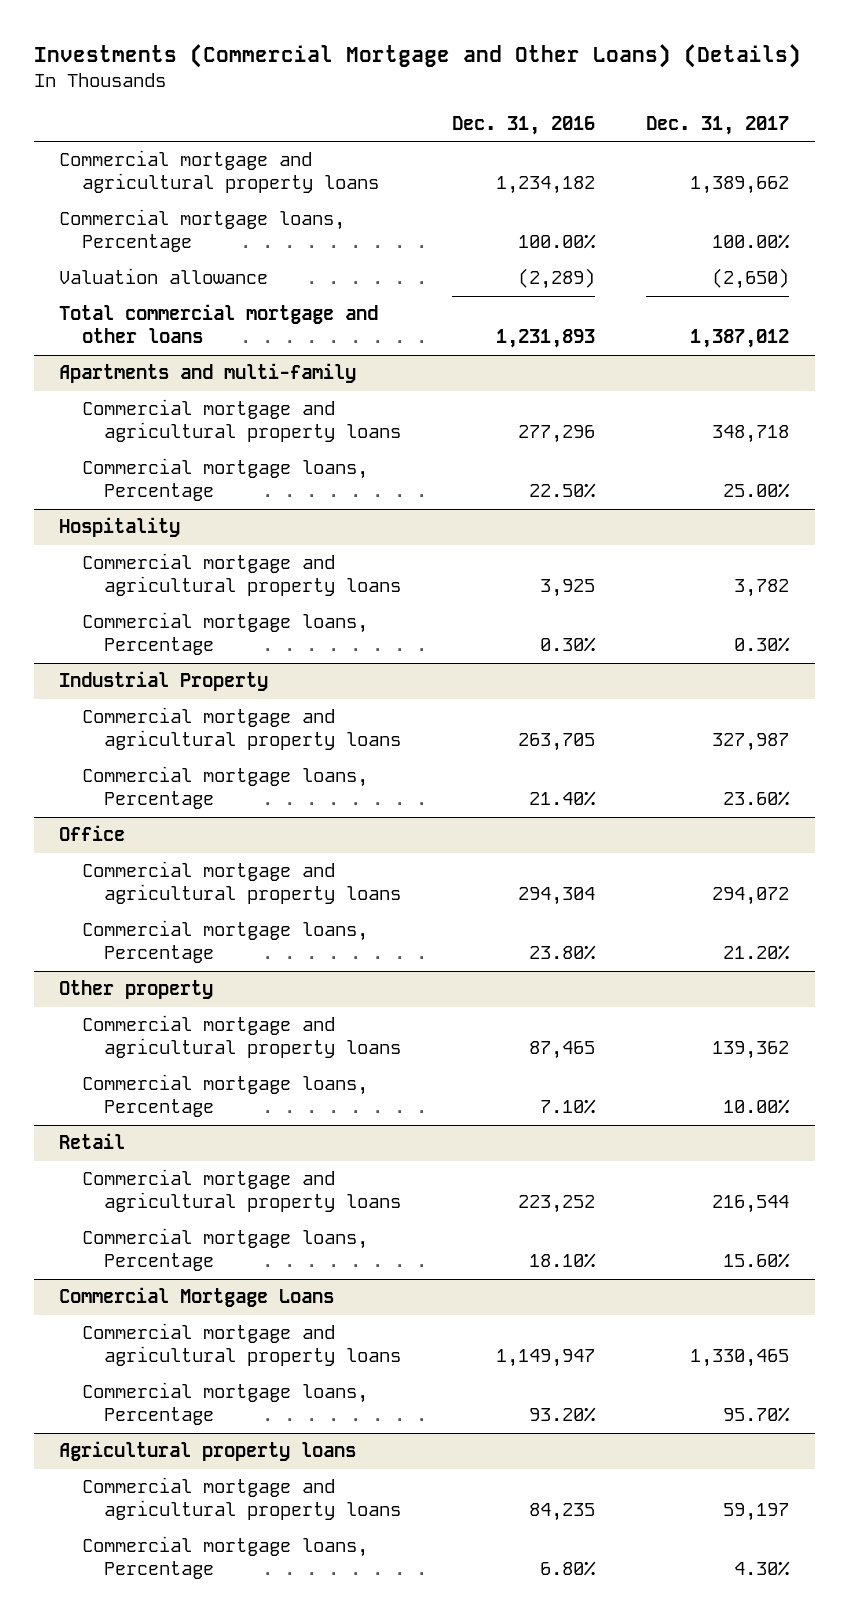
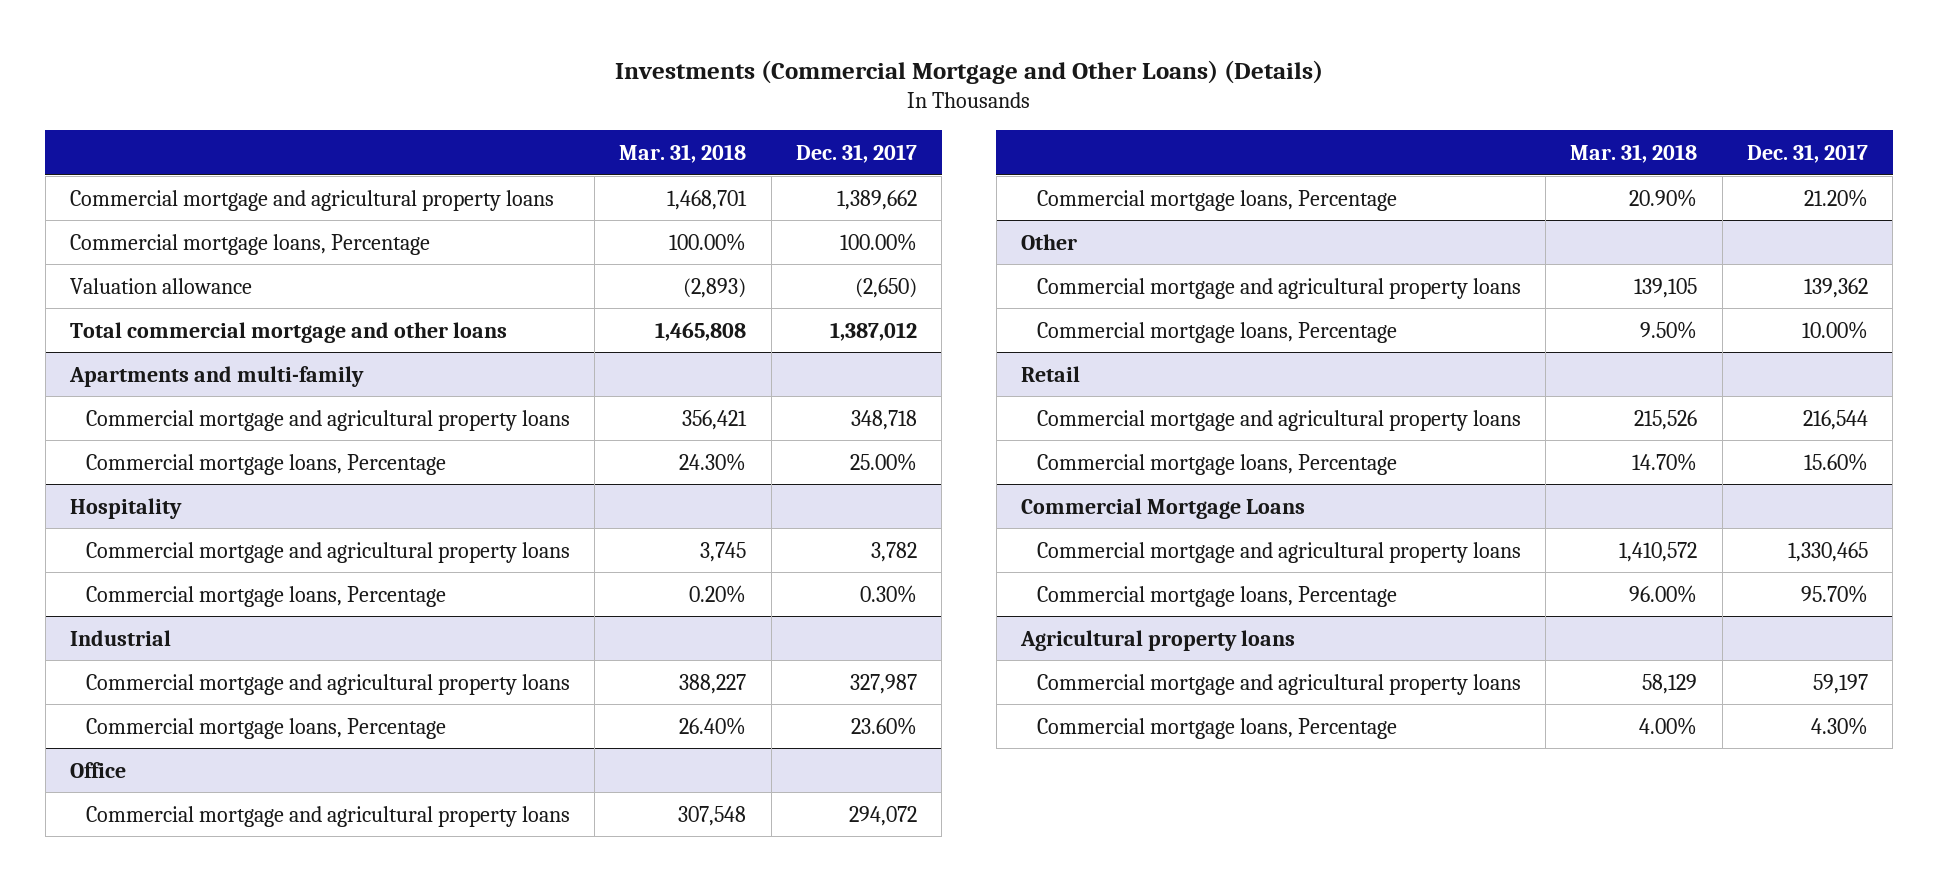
[452,115,596,135] Dec. 31, 2016 -> none
none -> [619,143,747,163] Mar. 31, 2018
[59,671,269,692] Industrial Property -> [69,629,171,646] Industrial
[59,980,214,1000] Other property -> [1020,233,1077,250] Other

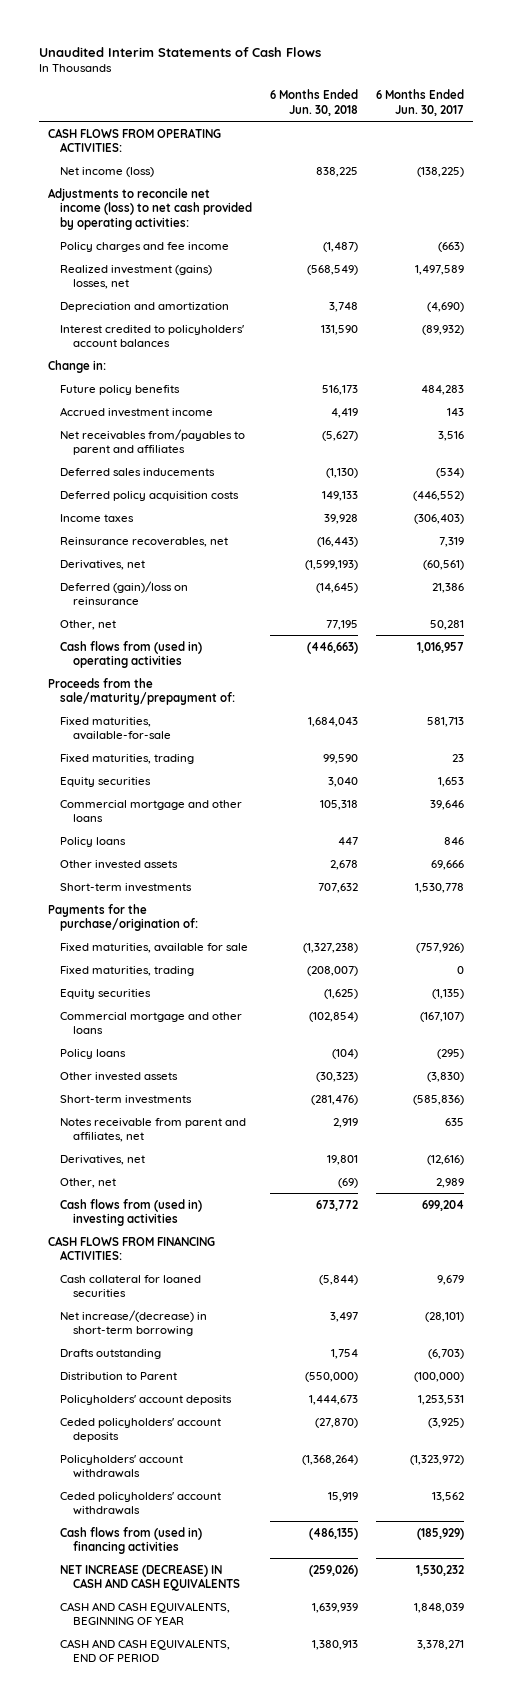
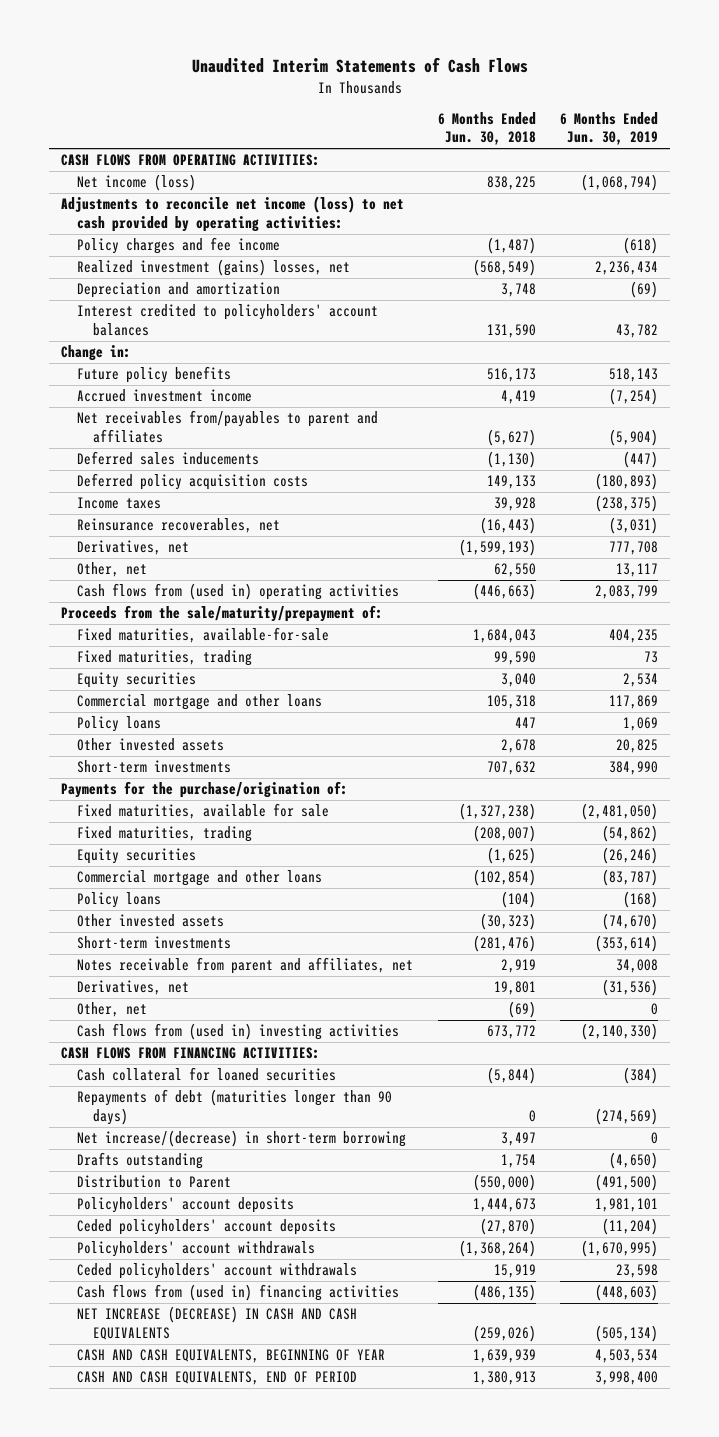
[376,89,465,116] 6 Months Ended Jun. 30, 2017 -> none
none -> [560,111,659,146] 6 Months Ended Jun. 30, 2019
[60,580,189,606] Deferred (gain)/loss on reinsurance -> none
[326,619,359,630] 77,195 -> [493,563,536,578] 62,550
none -> [77,1089,393,1125] Repayments of debt (maturities longer than 90 days)

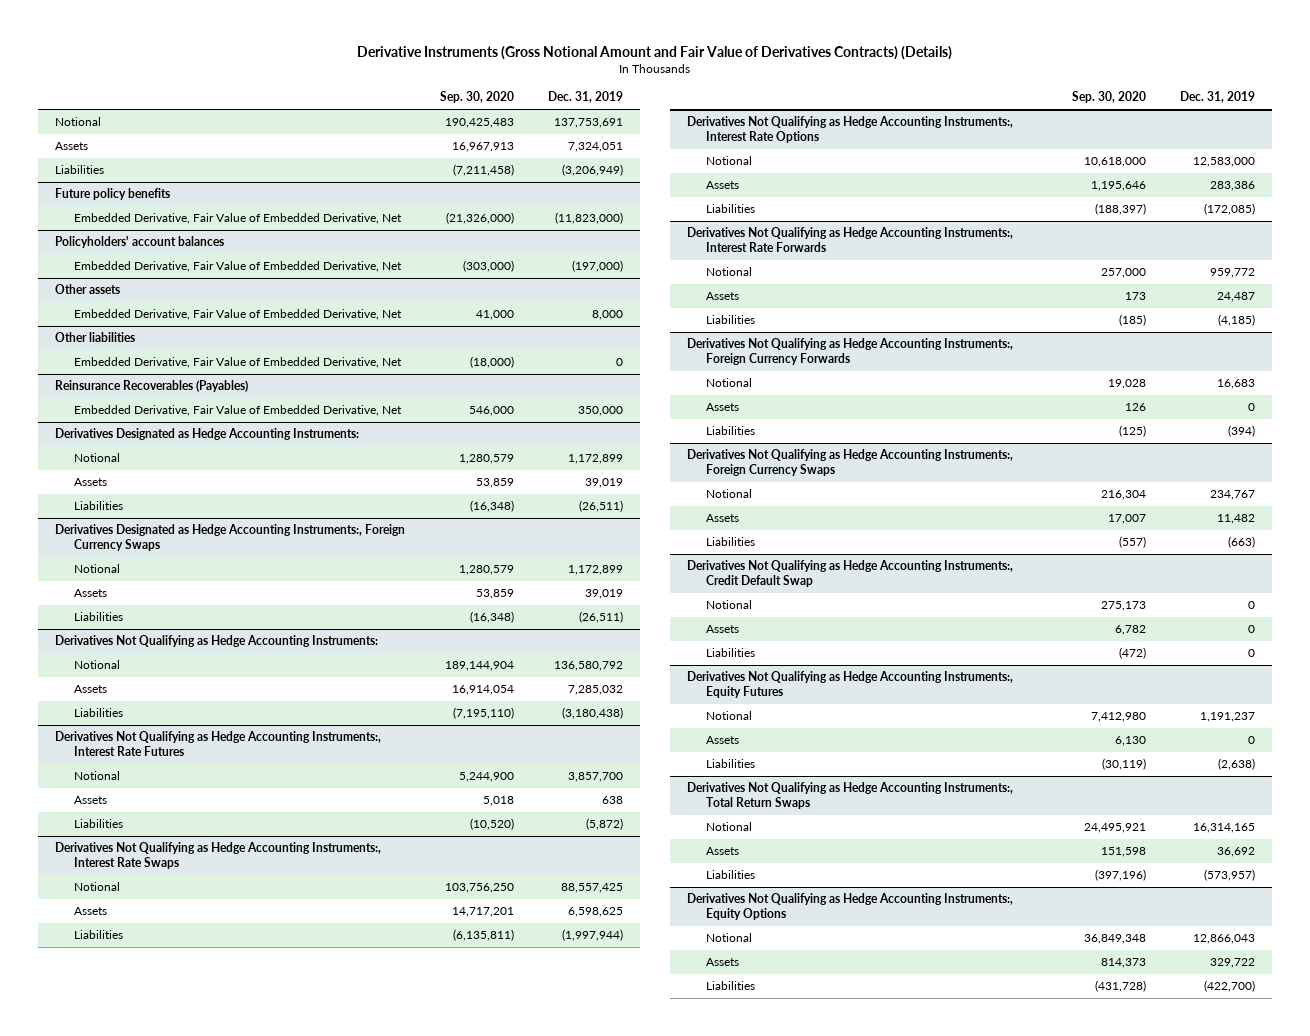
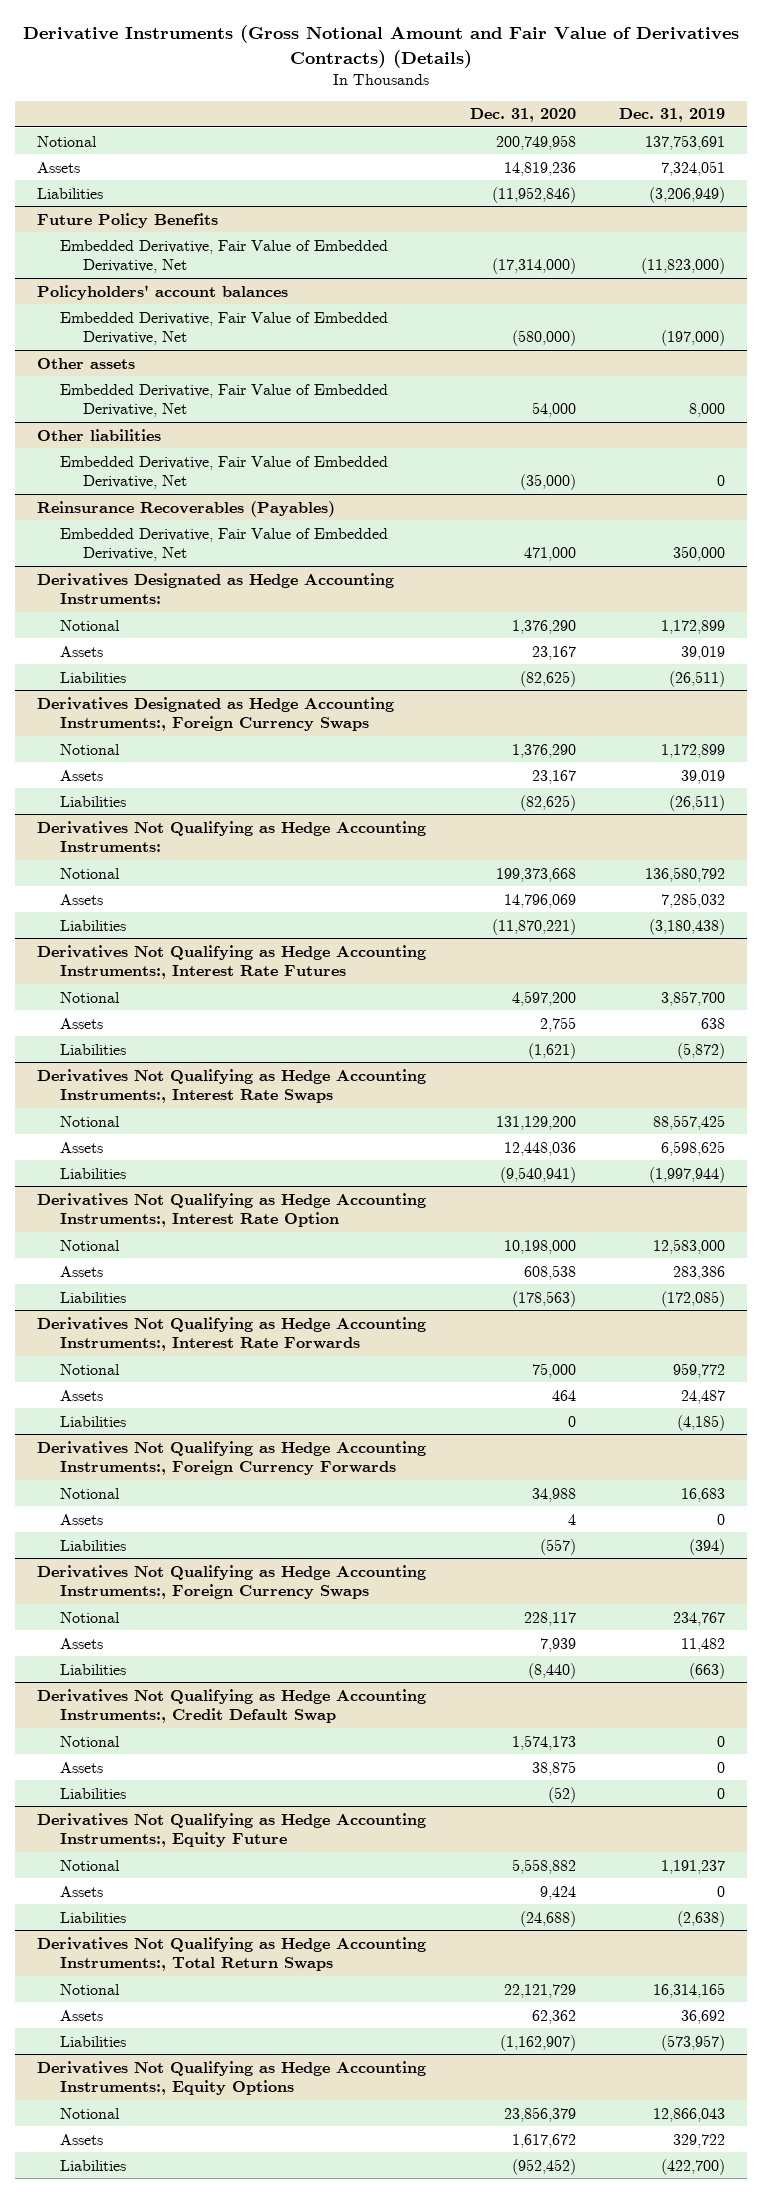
[439,91,514,104] Sep. 30, 2020 -> none
none -> [469,108,576,123] Dec. 31, 2020
[55,188,171,201] Future policy benefits -> [36,212,218,228] Future Policy Benefits
[687,116,1014,144] Derivatives Not Qualifying as Hedge Accounting Instruments:, Interest Rate Options -> [36,1192,426,1228] Derivatives Not Qualifying as Hedge Accounting Instruments:, Interest Rate Option
[687,671,1014,699] Derivatives Not Qualifying as Hedge Accounting Instruments:, Equity Futures -> [36,1812,426,1848] Derivatives Not Qualifying as Hedge Accounting Instruments:, Equity Future

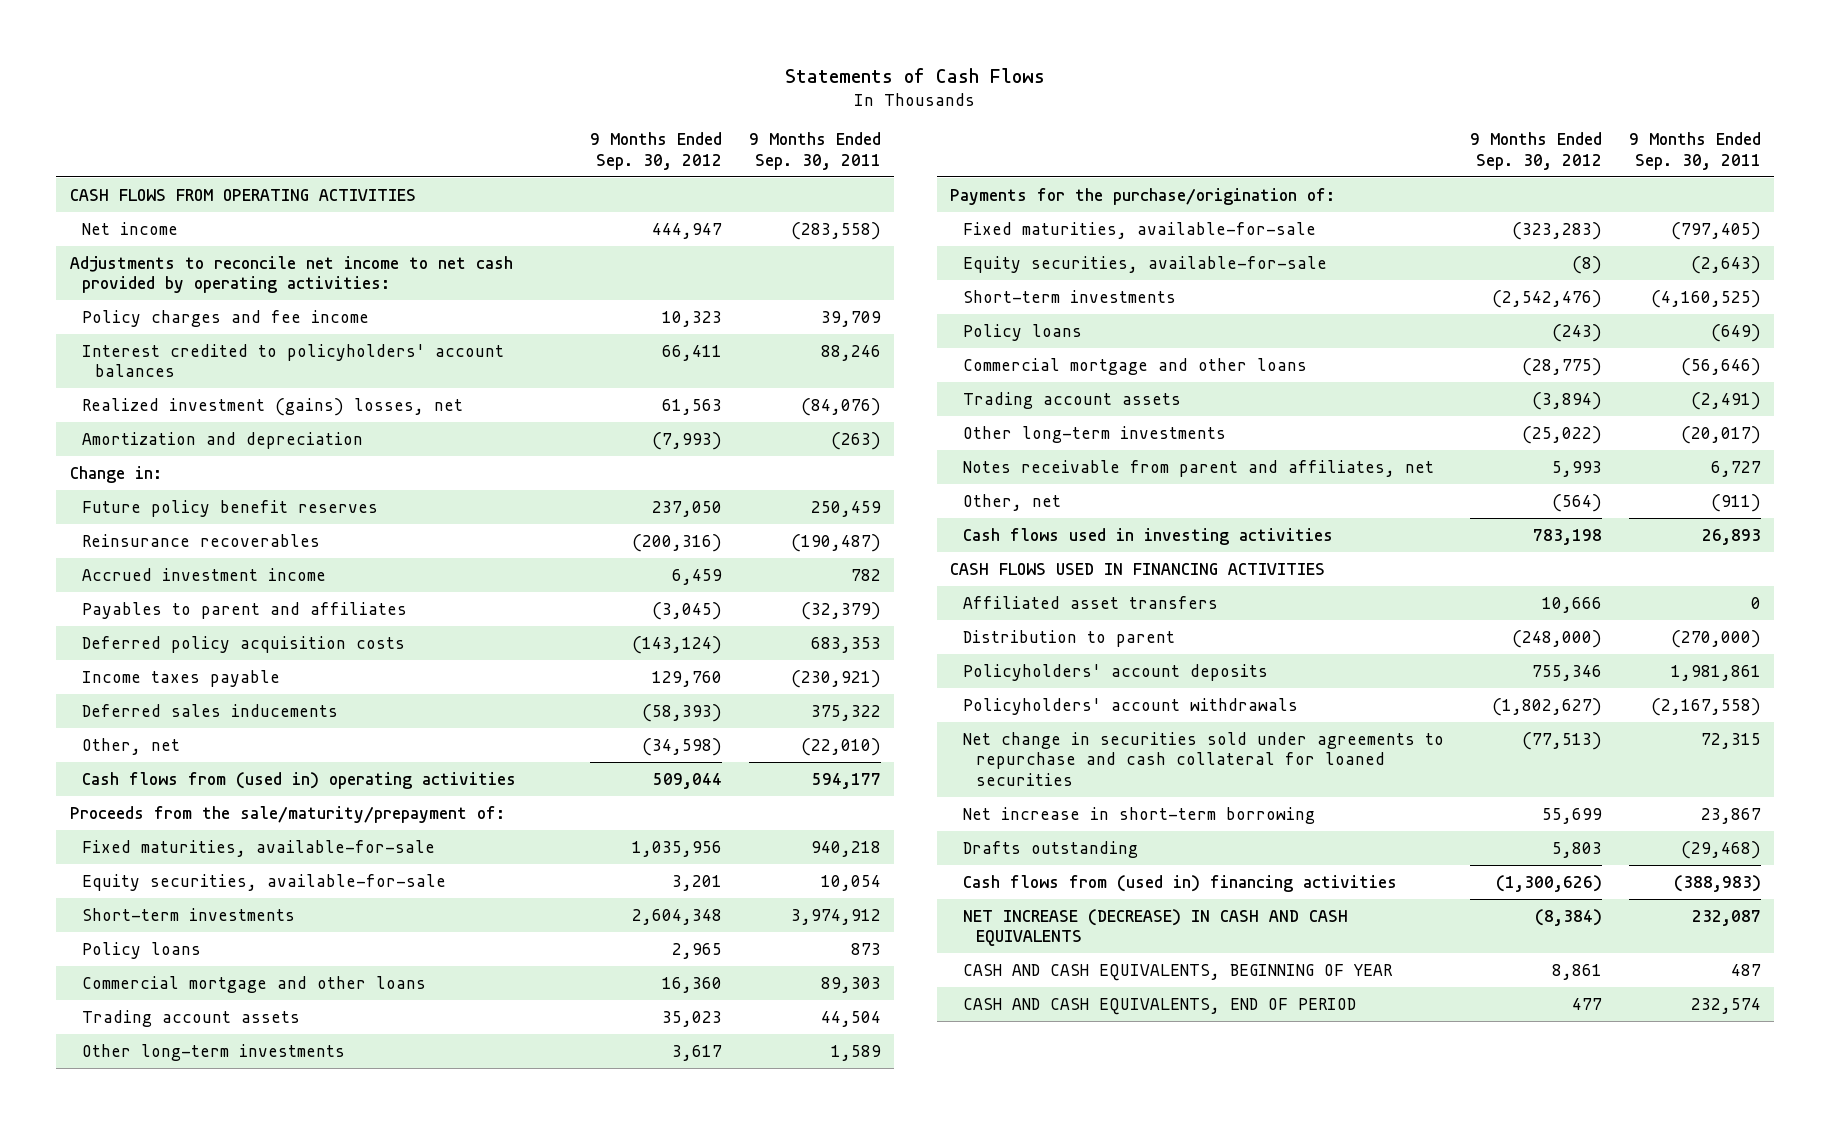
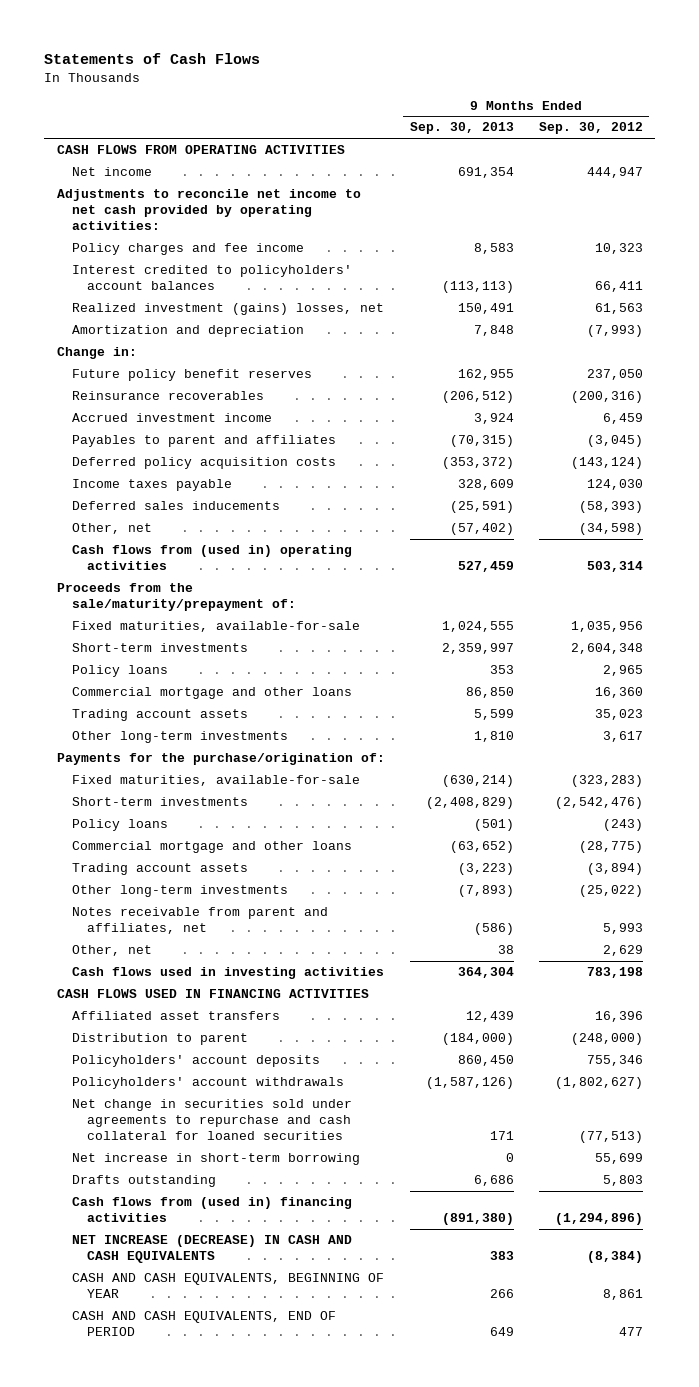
[748,132,881,170] 9 Months Ended Sep. 30, 2011 -> none
none -> [409,122,514,135] Sep. 30, 2013
[652,670,723,687] 129,760 -> [586,479,643,491] 124,030
[653,772,723,789] 509,044 -> [586,561,643,573] 503,314
[82,873,447,891] Equity securities, available-for-sale -> none
[962,255,1327,273] Equity securities, available-for-sale -> none
[1552,493,1603,512] (564) -> [602,945,643,957] 2,629
[1542,596,1603,613] 10,666 -> [594,1011,643,1023] 16,396
[1496,874,1603,892] (1,300,626) -> [554,1213,643,1226] (1,294,896)

